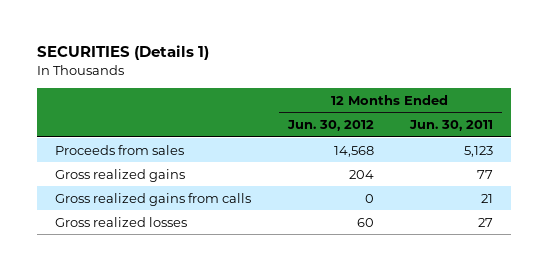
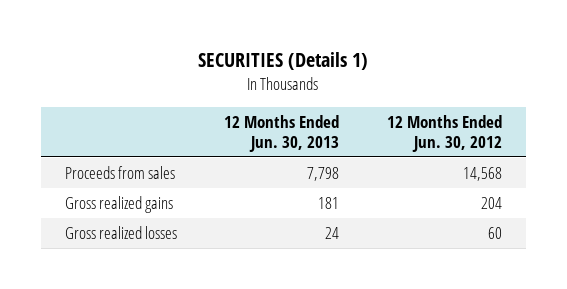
[409,120,494,132] Jun. 30, 2011 -> none
none -> [224,114,340,152] 12 Months Ended Jun. 30, 2013
[55,192,252,206] Gross realized gains from calls -> none

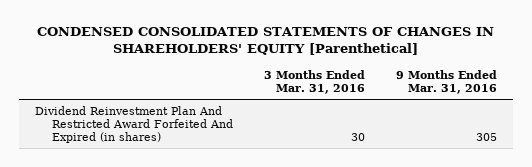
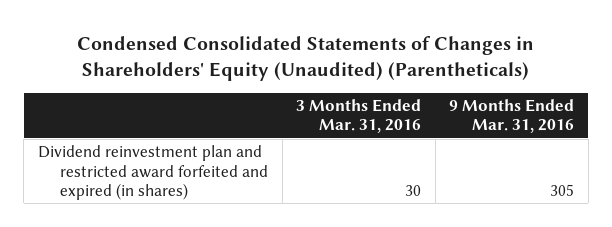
[37,27,495,56] CONDENSED CONSOLIDATED STATEMENTS OF CHANGES IN SHAREHOLDERS' EQUITY [Parenthetical] -> [76,35,534,81] Condensed Consolidated Statements of Changes in Shareholders' Equity (Unaudited) (Parentheticals)
[34,105,233,144] Dividend Reinvestment Plan And Restricted Award Forfeited And Expired (in shares) -> [37,145,269,200] Dividend reinvestment plan and restricted award forfeited and expired (in shares)

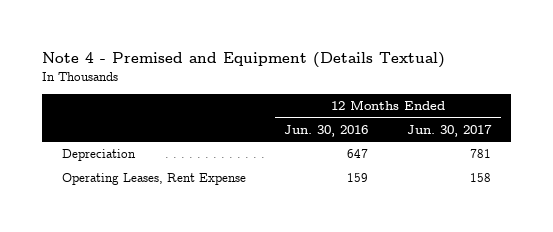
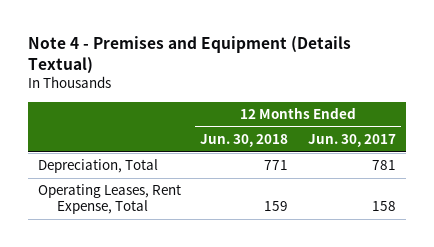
[42,51,446,68] Note 4 - Premised and Equipment (Details Textual) -> [27,35,351,75] Note 4 - Premises and Equipment (Details Textual)
[284,124,369,137] Jun. 30, 2016 -> none
none -> [200,134,289,148] Jun. 30, 2018
[61,149,136,162] Depreciation -> [37,159,158,174] Depreciation, Total
[61,173,246,186] Operating Leases, Rent Expense -> [37,184,181,215] Operating Leases, Rent Expense, Total

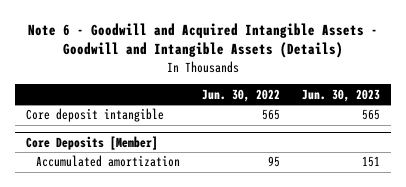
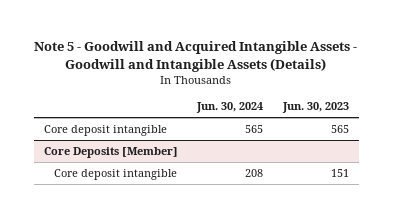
[27,22,378,59] Note 6 - Goodwill and Acquired Intangible Assets - Goodwill and Intangible Assets (Details) -> [34,41,358,72] Note 5 - Goodwill and Acquired Intangible Assets - Goodwill and Intangible Assets (Details)
[202,88,281,102] Jun. 30, 2022 -> none
none -> [196,102,264,114] Jun. 30, 2024
[36,155,181,168] Accumulated amortization -> [53,169,177,181] Core deposit intangible

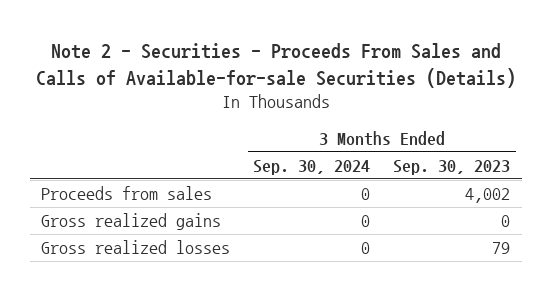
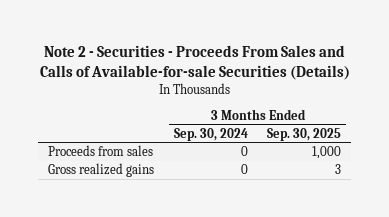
[393,160,511,176] Sep. 30, 2023 -> none
none -> [267,127,342,141] Sep. 30, 2025
[41,240,231,255] Gross realized losses -> none

